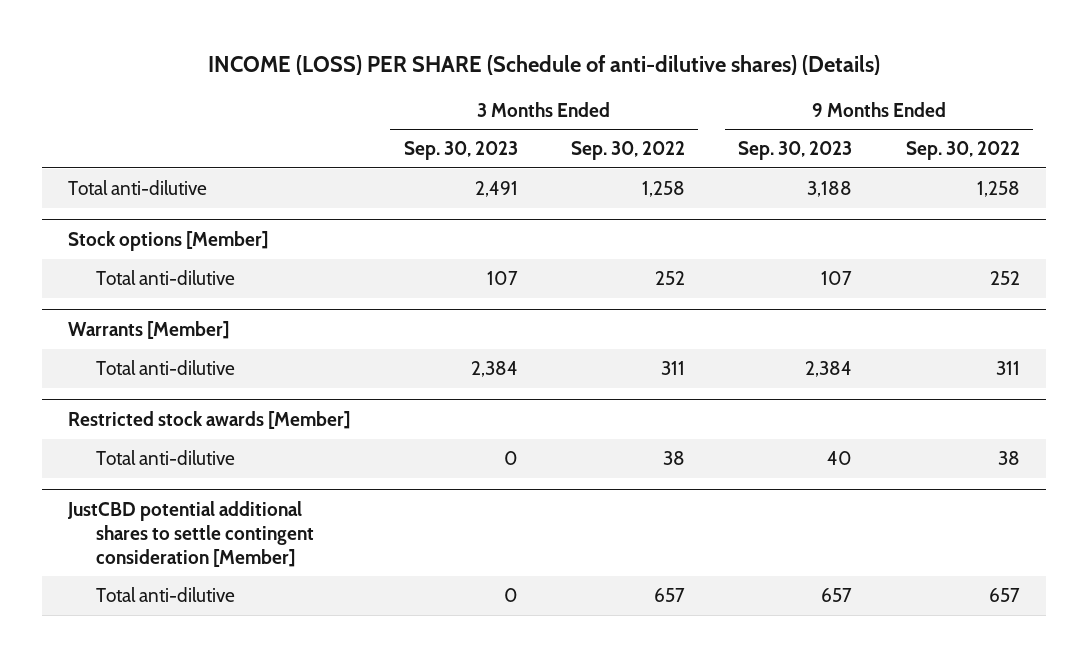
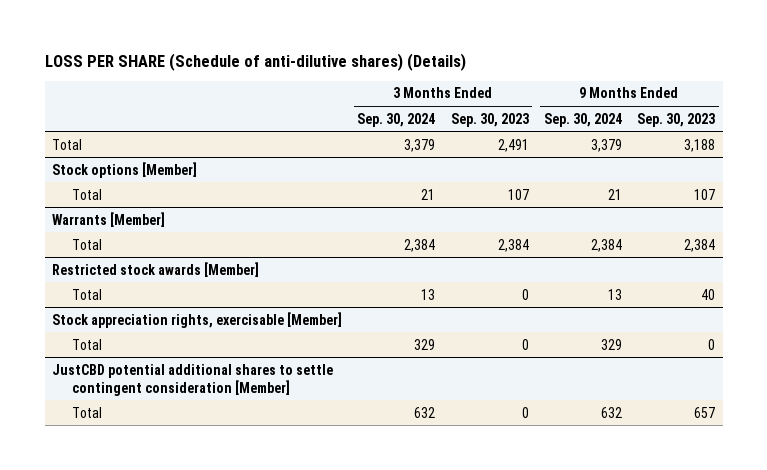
[207,54,880,75] INCOME (LOSS) PER SHARE (Schedule of anti-dilutive shares) (Details) -> [44,52,466,71] LOSS PER SHARE (Schedule of anti-dilutive shares) (Details)
[570,141,685,161] Sep. 30, 2022 -> none
[905,141,1020,161] Sep. 30, 2022 -> none
none -> [357,112,436,127] Sep. 30, 2024
none -> [543,112,622,127] Sep. 30, 2024
[68,180,208,196] Total anti-dilutive -> [52,138,83,150] Total
[96,270,236,286] Total anti-dilutive -> [71,188,102,200] Total
[96,360,236,376] Total anti-dilutive -> [71,238,102,250] Total
[96,450,236,466] Total anti-dilutive -> [71,288,102,300] Total
none -> [52,311,343,328] Stock appreciation rights, exercisable [Member]
none -> [71,338,102,350] Total
[96,587,236,603] Total anti-dilutive -> [71,406,102,418] Total

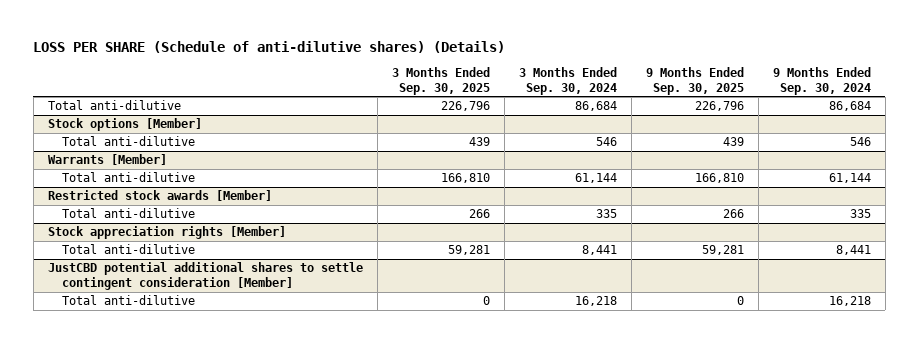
[450,112,529,127] Sep. 30, 2023 -> none
[637,112,716,127] Sep. 30, 2023 -> none
none -> [391,67,490,95] 3 Months Ended Sep. 30, 2025
none -> [645,67,744,95] 9 Months Ended Sep. 30, 2025
[52,138,83,150] Total -> [47,100,181,111] Total anti-dilutive
[404,138,436,152] 3,379 -> [574,101,617,112] 86,684
[590,138,622,152] 3,379 -> [828,101,871,112] 86,684
[71,188,102,200] Total -> [62,136,196,147] Total anti-dilutive
[421,188,436,200] 21 -> [595,137,617,147] 546
[607,188,622,200] 21 -> [849,137,871,147] 546
[71,238,102,250] Total -> [62,172,196,183] Total anti-dilutive
[404,238,436,252] 2,384 -> [574,173,617,184] 61,144
[590,238,622,252] 2,384 -> [828,173,871,184] 61,144
[71,288,102,300] Total -> [62,208,196,219] Total anti-dilutive
[421,288,436,300] 13 -> [595,209,617,219] 335
[607,288,622,300] 13 -> [849,209,871,219] 335
[52,311,343,328] Stock appreciation rights, exercisable [Member] -> [47,226,286,240] Stock appreciation rights [Member]
[71,338,102,350] Total -> [62,244,196,255] Total anti-dilutive
[414,338,436,350] 329 -> [581,245,617,256] 8,441
[600,338,622,350] 329 -> [835,245,871,256] 8,441
[71,406,102,418] Total -> [62,295,196,306] Total anti-dilutive
[414,406,436,418] 632 -> [574,296,617,307] 16,218
[600,406,622,418] 632 -> [828,296,871,307] 16,218

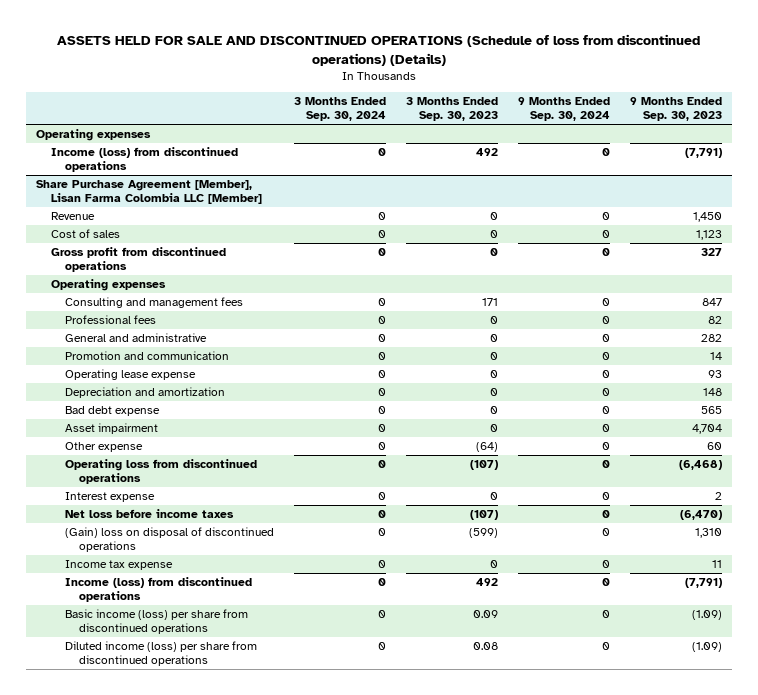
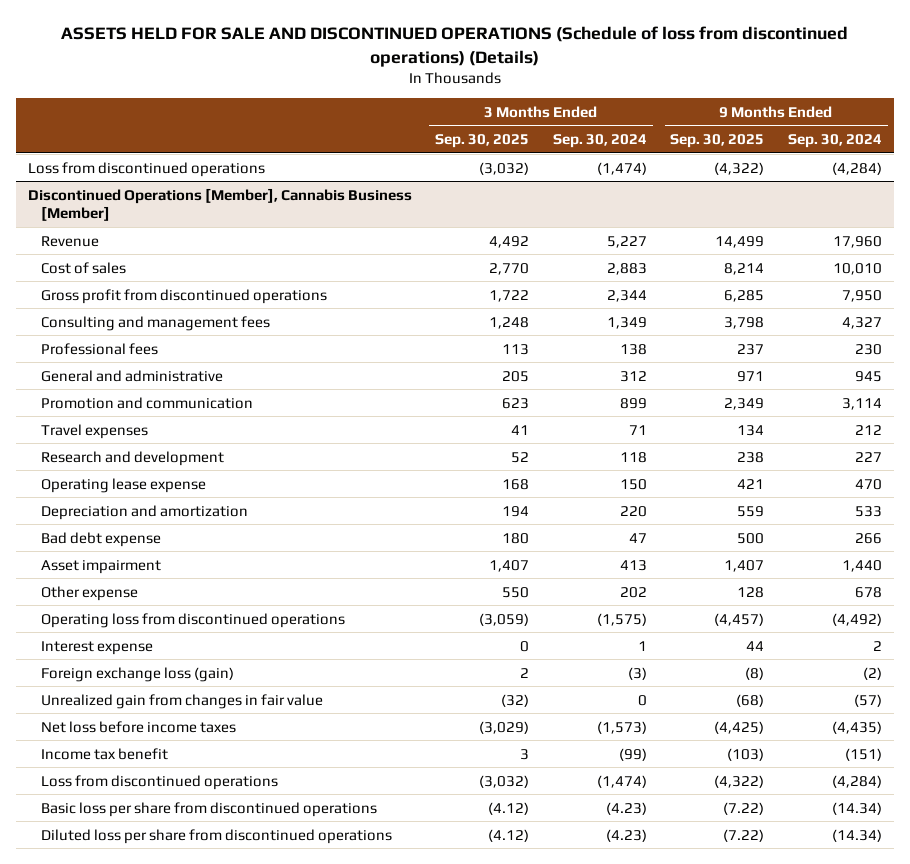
[405,96,498,122] 3 Months Ended Sep. 30, 2023 -> none
[629,96,722,122] 9 Months Ended Sep. 30, 2023 -> none
none -> [435,134,530,149] Sep. 30, 2025
none -> [670,134,765,149] Sep. 30, 2025
[36,129,152,142] Operating expenses -> none
[36,180,262,205] Share Purchase Agreement [Member], Lisan Farma Colombia LLC [Member] -> none
[50,279,166,292] Operating expenses -> none
[65,527,275,553] (Gain) loss on disposal of discontinued operations -> none
[50,147,238,173] Income (loss) from discontinued operations -> [27,161,265,177] Loss from discontinued operations
[377,148,386,157] 0 -> [596,161,647,175] (1,474)
[601,148,610,157] 0 -> [831,161,882,175] (4,284)
none -> [27,187,412,222] Discontinued Operations [Member], Cannabis Business [Member]
[377,212,386,221] 0 -> [606,235,647,248] 5,227
[601,212,610,221] 0 -> [832,235,882,248] 17,960
[377,230,386,239] 0 -> [606,262,647,275] 2,883
[601,230,610,239] 0 -> [832,262,882,275] 10,010
[377,248,386,257] 0 -> [606,289,647,302] 2,344
[601,248,610,257] 0 -> [841,289,882,302] 7,950
[377,298,386,307] 0 -> [606,316,647,329] 1,349
[601,298,610,307] 0 -> [841,316,882,329] 4,327
[377,316,386,325] 0 -> [619,343,647,355] 138
[601,316,610,325] 0 -> [854,343,882,355] 230
[377,334,386,343] 0 -> [619,370,647,382] 312
[601,334,610,343] 0 -> [854,370,882,382] 945
[377,352,386,361] 0 -> [619,397,647,409] 899
[601,352,610,361] 0 -> [841,397,882,410] 3,114
none -> [41,423,149,439] Travel expenses
none -> [41,450,225,466] Research and development
[377,370,386,379] 0 -> [619,478,647,490] 150
[601,370,610,379] 0 -> [854,478,882,490] 470
[377,388,386,397] 0 -> [619,505,647,517] 220
[601,388,610,397] 0 -> [854,505,882,517] 533
[377,406,386,415] 0 -> [628,532,647,543] 47
[601,406,610,415] 0 -> [854,532,882,544] 266
[377,424,386,433] 0 -> [619,559,647,571] 413
[601,424,610,433] 0 -> [841,559,882,572] 1,440
[377,442,386,451] 0 -> [619,586,647,598] 202
[601,442,610,451] 0 -> [854,586,882,598] 678
[377,460,386,469] 0 -> [596,612,647,626] (1,575)
[601,460,610,469] 0 -> [831,612,882,626] (4,492)
[377,492,386,501] 0 -> [637,640,647,651] 1
[601,492,610,501] 0 -> [872,640,882,651] 2
none -> [41,666,235,682] Foreign exchange loss (gain)
none -> [41,693,324,709] Unrealized gain from changes in fair value
[377,510,386,519] 0 -> [596,720,647,734] (1,573)
[601,510,610,519] 0 -> [831,720,882,734] (4,435)
[65,560,174,571] Income tax expense -> [41,747,169,760] Income tax benefit
[377,560,386,569] 0 -> [618,747,647,761] (99)
[601,560,610,569] 0 -> [844,747,882,761] (151)
[65,577,253,603] Income (loss) from discontinued operations -> [41,774,279,790] Loss from discontinued operations
[377,578,386,587] 0 -> [596,774,647,788] (1,474)
[601,578,610,587] 0 -> [831,774,882,788] (4,284)
[65,609,249,635] Basic income (loss) per share from discontinued operations -> [41,801,378,817] Basic loss per share from discontinued operations
[377,610,386,619] 0 -> [605,801,647,815] (4.23)
[601,610,610,619] 0 -> [831,801,882,815] (14.34)
[65,641,258,667] Diluted income (loss) per share from discontinued operations -> [41,828,393,844] Diluted loss per share from discontinued operations
[377,642,386,651] 0 -> [605,828,647,842] (4.23)
[601,642,610,651] 0 -> [831,828,882,842] (14.34)

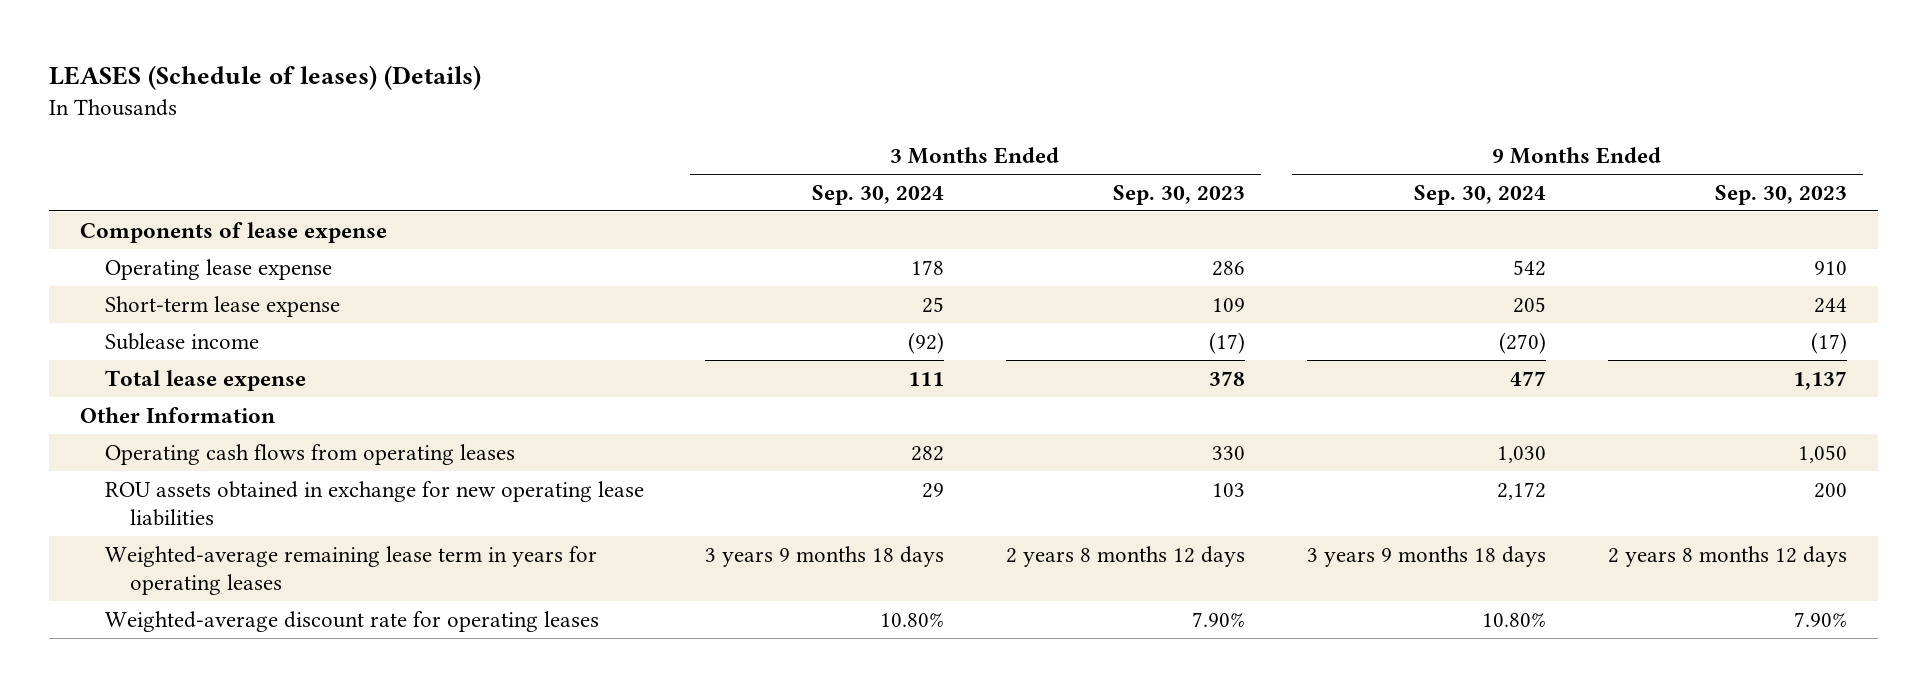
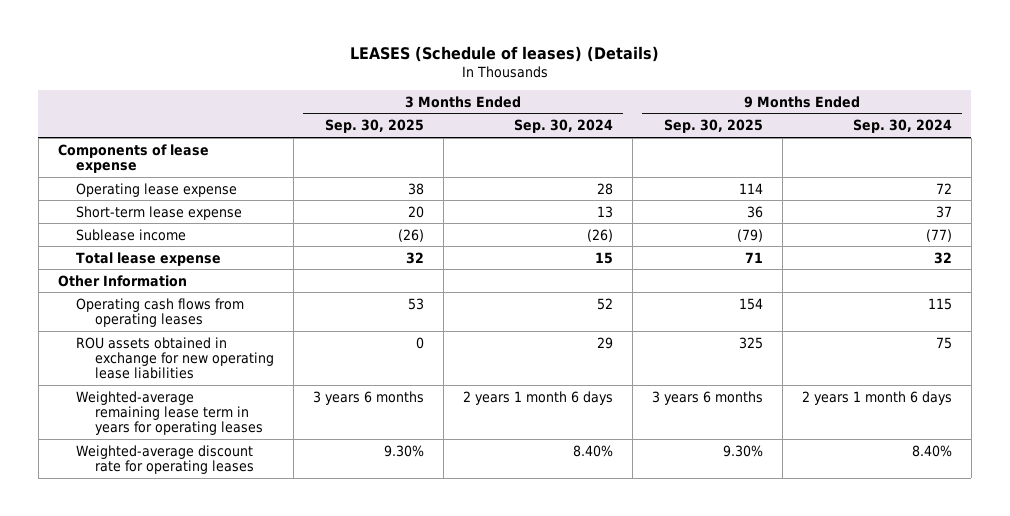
[1113,184,1246,205] Sep. 30, 2023 -> none
[1715,184,1848,205] Sep. 30, 2023 -> none
none -> [324,119,424,134] Sep. 30, 2025
none -> [663,119,763,134] Sep. 30, 2025
[911,259,945,275] 178 -> [596,182,613,195] 28
[1513,259,1547,276] 542 -> [935,182,952,194] 72
[922,296,945,313] 25 -> [596,205,613,218] 13
[1513,296,1547,313] 205 -> [935,205,952,218] 37
[908,331,945,354] (92) -> [586,228,613,242] (26)
[1499,331,1547,354] (270) -> [925,228,952,242] (77)
[908,371,945,386] 111 -> [594,251,613,264] 15
[1510,370,1547,386] 477 -> [933,251,952,264] 32
[911,445,945,461] 282 -> [596,297,613,310] 52
[1497,445,1547,463] 1,030 -> [927,297,952,310] 115
[1497,481,1547,500] 2,172 -> [935,336,952,349] 75
[705,545,945,567] 3 years 9 months 18 days -> [462,390,613,405] 2 years 1 month 6 days
[1307,545,1547,567] 3 years 9 months 18 days -> [801,390,952,405] 2 years 1 month 6 days
[880,612,945,627] 10.80% -> [572,444,613,457] 8.40%
[1482,612,1547,627] 10.80% -> [911,444,952,457] 8.40%

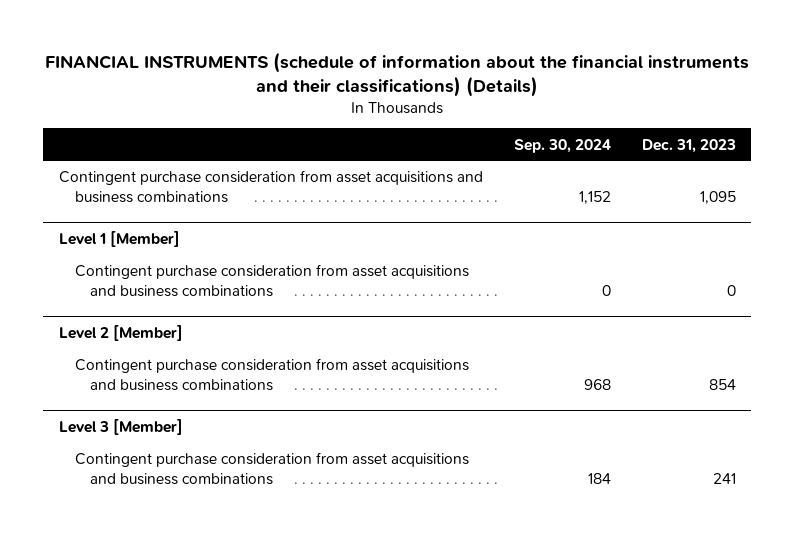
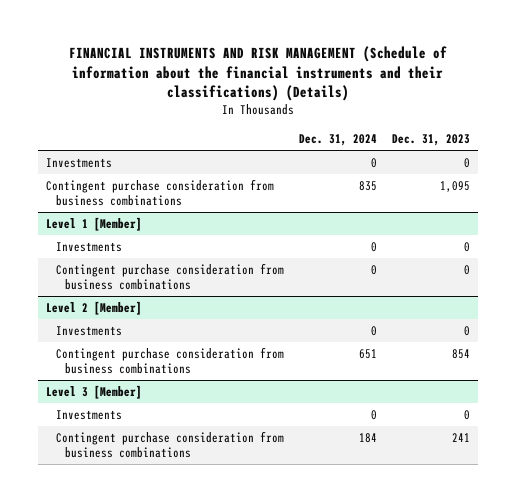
[45,51,750,97] FINANCIAL INSTRUMENTS (schedule of information about the financial instruments and their classifications) (Details) -> [69,46,448,102] FINANCIAL INSTRUMENTS AND RISK MANAGEMENT (Schedule of information about the financial instruments and their classifications) (Details)
[513,138,611,153] Sep. 30, 2024 -> none
none -> [298,133,377,146] Dec. 31, 2024
none -> [46,158,113,169] Investments
[58,170,483,203] Contingent purchase consideration from asset acquisitions and business combinations -> [46,179,275,206] Contingent purchase consideration from business combinations
none -> [55,242,122,253] Investments
[74,264,469,297] Contingent purchase consideration from asset acquisitions and business combinations -> [55,263,284,290] Contingent purchase consideration from business combinations
none -> [55,326,122,337] Investments
[74,358,469,391] Contingent purchase consideration from asset acquisitions and business combinations -> [55,347,284,374] Contingent purchase consideration from business combinations
none -> [55,410,122,421] Investments
[74,452,469,485] Contingent purchase consideration from asset acquisitions and business combinations -> [55,431,284,458] Contingent purchase consideration from business combinations

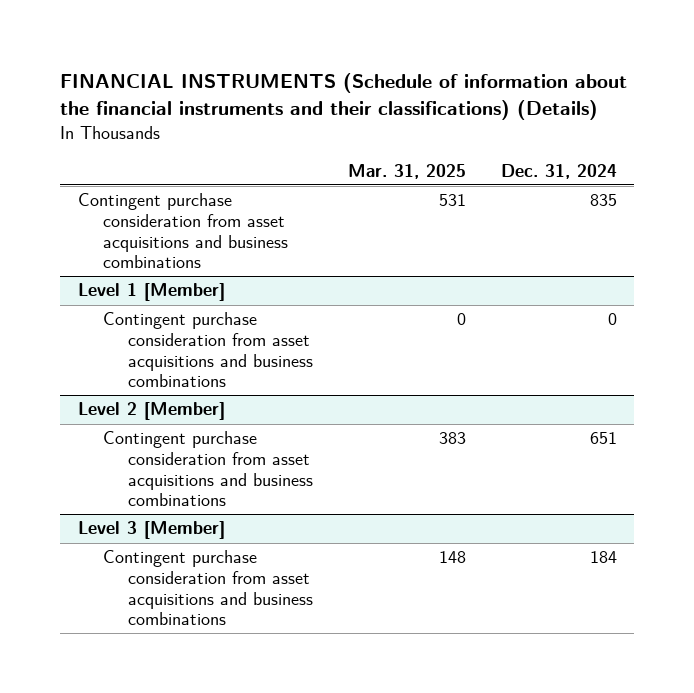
[69,46,448,102] FINANCIAL INSTRUMENTS AND RISK MANAGEMENT (Schedule of information about the financial instruments and their classifications) (Details) -> [60,72,628,120] FINANCIAL INSTRUMENTS (Schedule of information about the financial instruments and their classifications) (Details)
[392,133,471,146] Dec. 31, 2023 -> none
none -> [348,163,467,179] Mar. 31, 2025
[46,158,113,169] Investments -> none
[46,179,275,206] Contingent purchase consideration from business combinations -> [77,193,288,269] Contingent purchase consideration from asset acquisitions and business combinations
[55,242,122,253] Investments -> none
[55,263,284,290] Contingent purchase consideration from business combinations -> [102,312,314,388] Contingent purchase consideration from asset acquisitions and business combinations
[55,326,122,337] Investments -> none
[55,347,284,374] Contingent purchase consideration from business combinations -> [102,431,314,507] Contingent purchase consideration from asset acquisitions and business combinations
[55,410,122,421] Investments -> none
[55,431,284,458] Contingent purchase consideration from business combinations -> [102,550,314,626] Contingent purchase consideration from asset acquisitions and business combinations

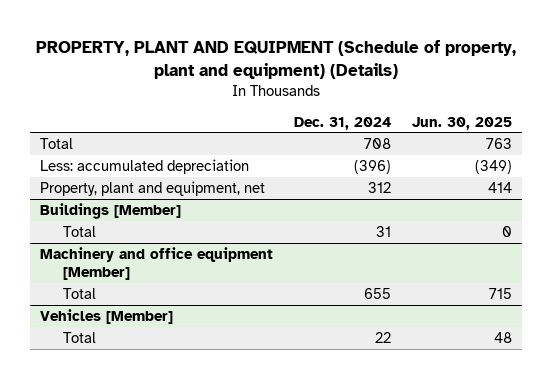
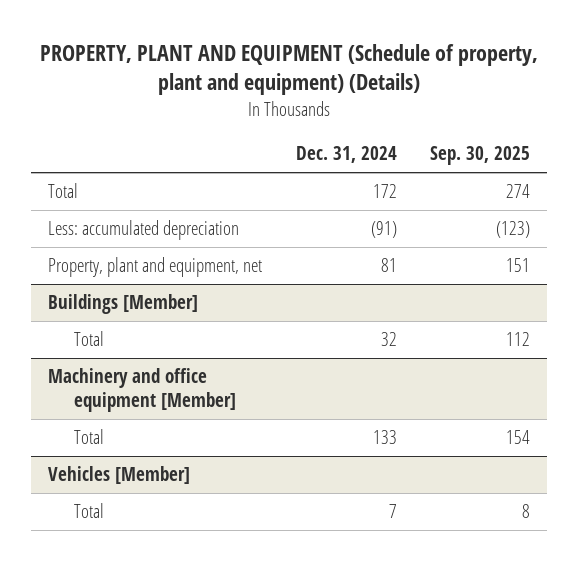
[411,116,512,130] Jun. 30, 2025 -> none
none -> [430,146,531,166] Sep. 30, 2025
[363,137,391,149] 708 -> [372,184,397,199] 172
[353,159,391,174] (396) -> [370,221,397,239] (91)
[367,181,391,193] 312 -> [380,258,397,273] 81
[375,225,391,237] 31 -> [380,332,397,347] 32
[363,287,391,299] 655 -> [372,430,397,445] 133
[374,331,391,343] 22 -> [388,504,397,519] 7

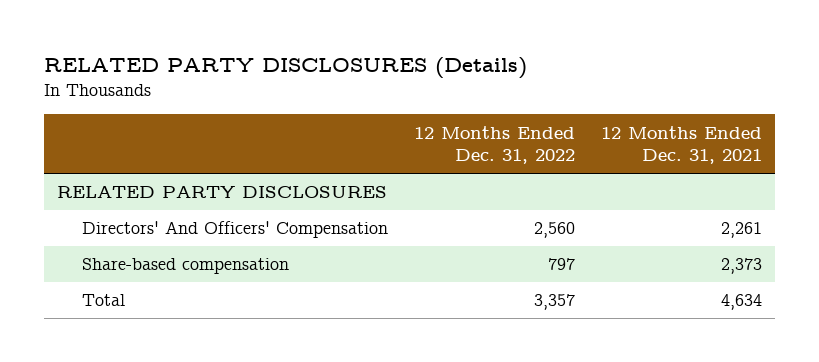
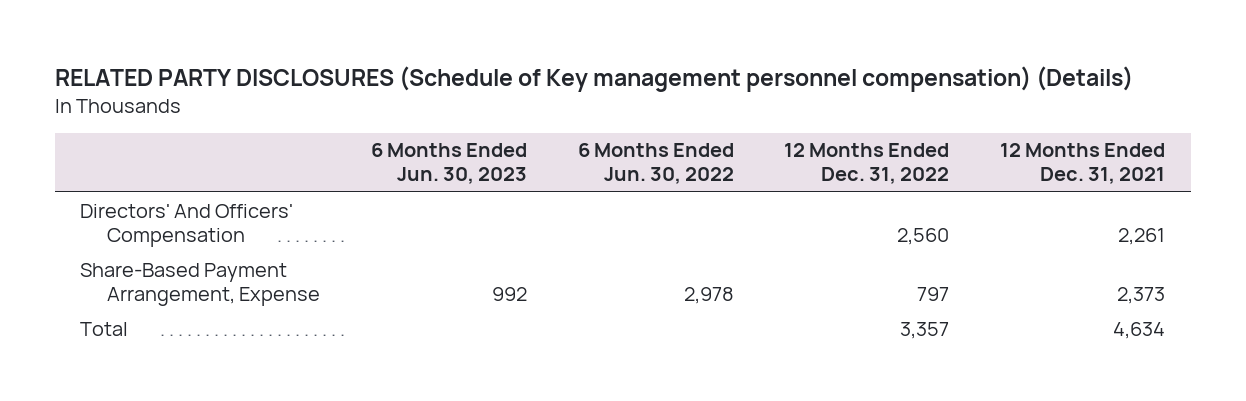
[43,56,527,79] RELATED PARTY DISCLOSURES (Details) -> [54,65,1133,92] RELATED PARTY DISCLOSURES (Schedule of Key management personnel compensation) (Details)
none -> [370,143,527,185] 6 Months Ended Jun. 30, 2023
none -> [577,143,734,185] 6 Months Ended Jun. 30, 2022
[56,186,387,199] RELATED PARTY DISCLOSURES -> none
[81,258,289,275] Share-based compensation -> [80,262,320,306] Share-Based Payment Arrangement, Expense

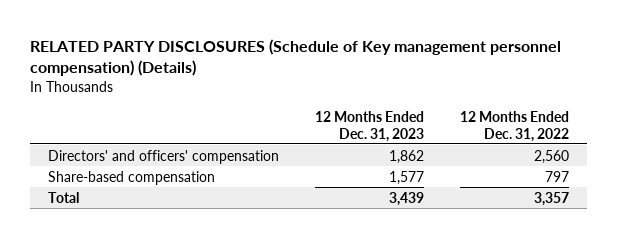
[370,143,527,185] 6 Months Ended Jun. 30, 2023 -> none
[577,143,734,185] 6 Months Ended Jun. 30, 2022 -> none
[1000,143,1166,185] 12 Months Ended Dec. 31, 2021 -> none
none -> [315,110,425,142] 12 Months Ended Dec. 31, 2023
[80,203,294,247] Directors' And Officers' Compensation -> [48,149,280,164] Directors' and officers' compensation
[80,262,320,306] Share-Based Payment Arrangement, Expense -> [48,170,216,185] Share-based compensation

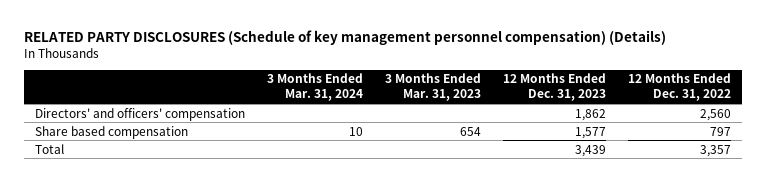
[30,38,562,77] RELATED PARTY DISCLOSURES (Schedule of Key management personnel compensation) (Details) -> [23,30,666,46] RELATED PARTY DISCLOSURES (Schedule of key management personnel compensation) (Details)
none -> [266,73,363,102] 3 Months Ended Mar. 31, 2024
none -> [385,73,482,102] 3 Months Ended Mar. 31, 2023
[48,170,216,185] Share-based compensation -> [34,125,188,139] Share based compensation

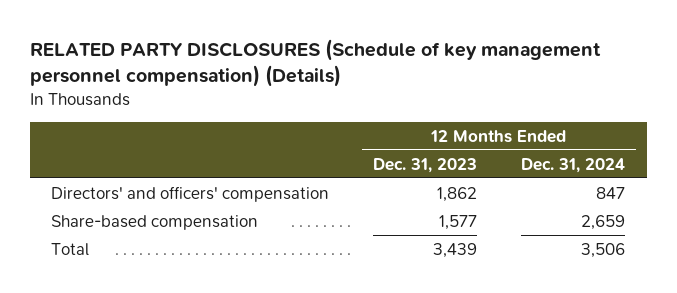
[266,73,363,102] 3 Months Ended Mar. 31, 2024 -> none
[385,73,482,102] 3 Months Ended Mar. 31, 2023 -> none
[628,73,732,102] 12 Months Ended Dec. 31, 2022 -> none
none -> [521,157,626,173] Dec. 31, 2024
[34,125,188,139] Share based compensation -> [51,214,259,230] Share-based compensation

